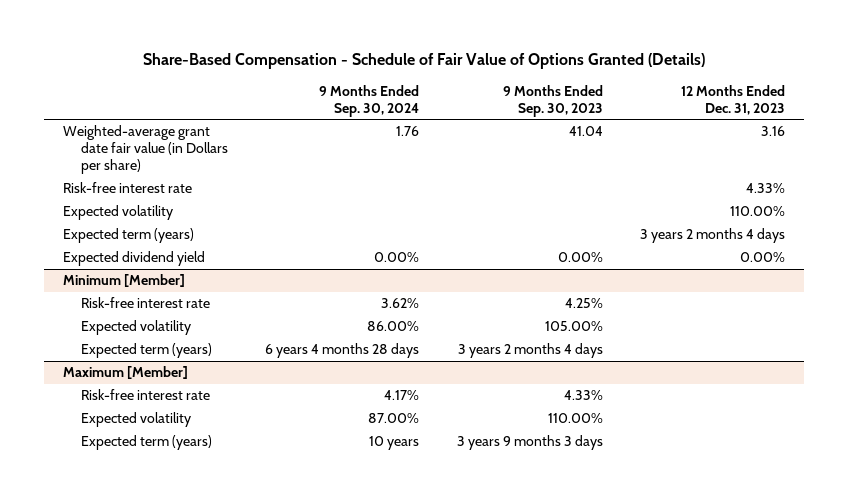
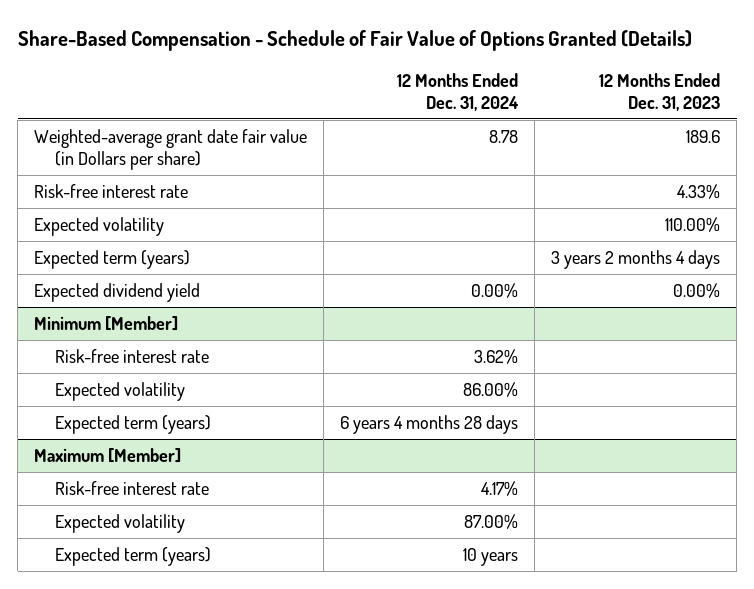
[319,84,420,117] 9 Months Ended Sep. 30, 2024 -> none
[502,84,603,117] 9 Months Ended Sep. 30, 2023 -> none
none -> [397,72,520,111] 12 Months Ended Dec. 31, 2024
[761,126,786,137] 3.16 -> [686,130,721,144] 189.6

